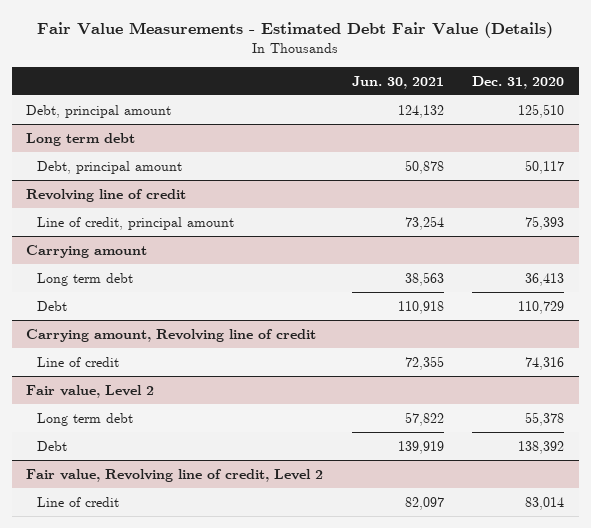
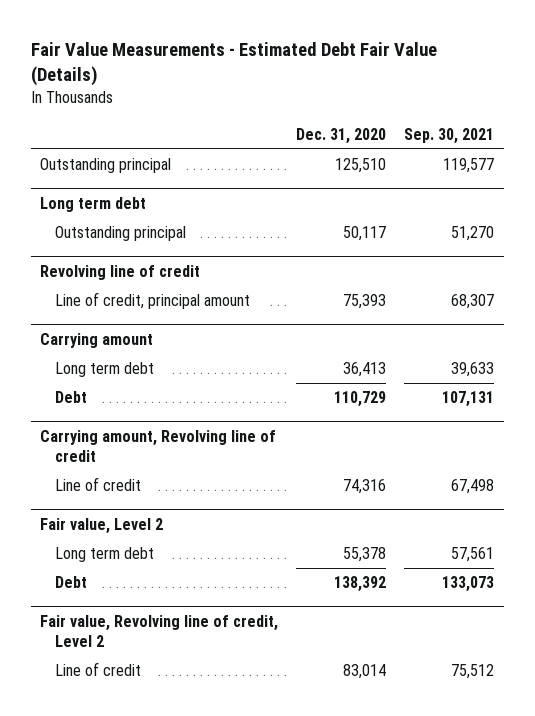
[351,75,444,89] Jun. 30, 2021 -> none
none -> [404,127,495,144] Sep. 30, 2021
[26,104,172,118] Debt, principal amount -> [40,158,172,174] Outstanding principal
[37,160,183,174] Debt, principal amount -> [55,226,187,242] Outstanding principal

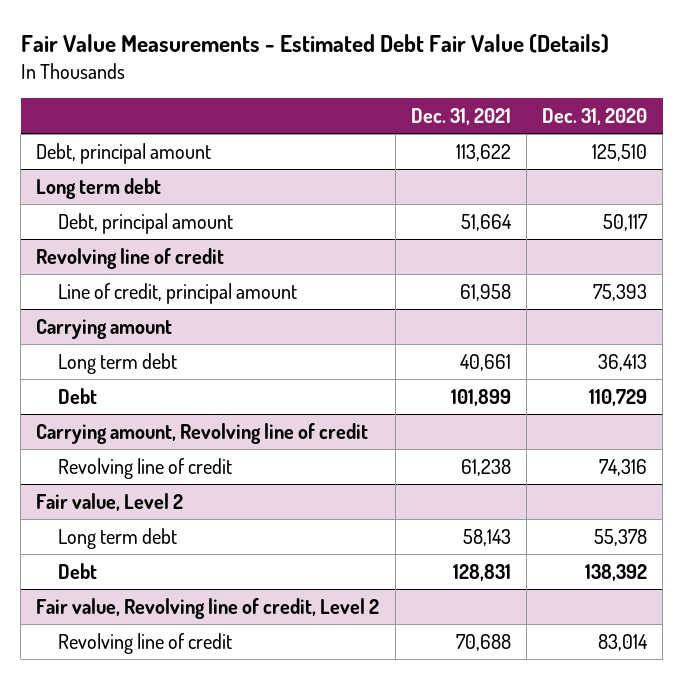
[404,127,495,144] Sep. 30, 2021 -> none
none -> [410,108,511,126] Dec. 31, 2021
[40,158,172,174] Outstanding principal -> [36,142,212,164] Debt, principal amount
[55,226,187,242] Outstanding principal -> [58,212,234,234] Debt, principal amount
[55,477,142,492] Line of credit -> [58,457,233,479] Revolving line of credit
[55,662,142,677] Line of credit -> [58,632,233,654] Revolving line of credit

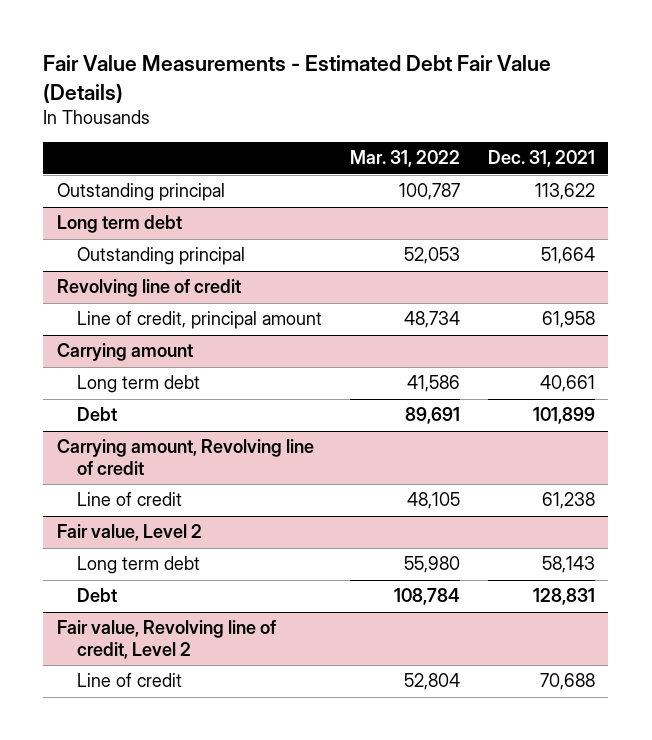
[542,108,648,126] Dec. 31, 2020 -> none
none -> [349,150,460,168] Mar. 31, 2022
[36,142,212,164] Debt, principal amount -> [57,183,226,202] Outstanding principal
[58,212,234,234] Debt, principal amount -> [77,247,246,266] Outstanding principal
[58,457,233,479] Revolving line of credit -> [77,492,183,507] Line of credit
[58,632,233,654] Revolving line of credit -> [77,673,183,688] Line of credit

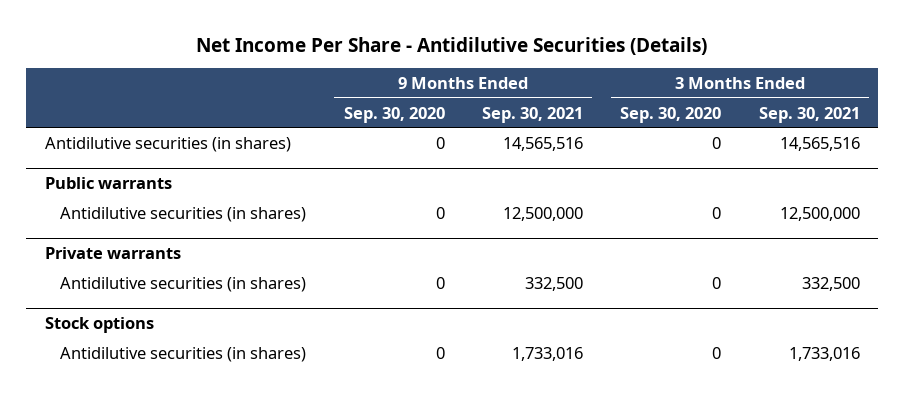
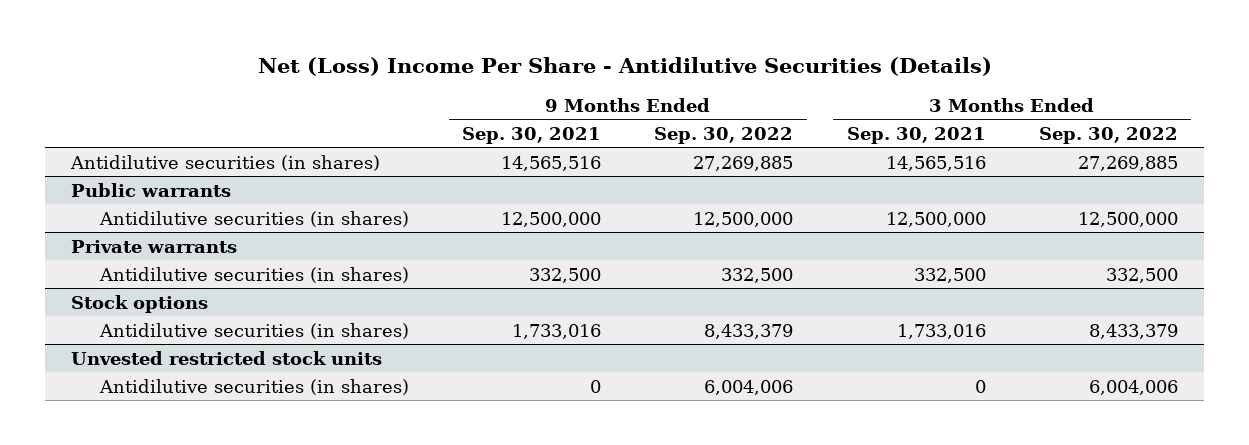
[196,36,708,55] Net Income Per Share - Antidilutive Securities (Details) -> [257,57,992,77] Net (Loss) Income Per Share - Antidilutive Securities (Details)
[343,106,445,123] Sep. 30, 2020 -> none
[620,106,722,123] Sep. 30, 2020 -> none
none -> [654,126,794,144] Sep. 30, 2022
none -> [1038,126,1178,144] Sep. 30, 2022
none -> [71,350,383,365] Unvested restricted stock units
none -> [99,378,410,395] Antidilutive securities (in shares)

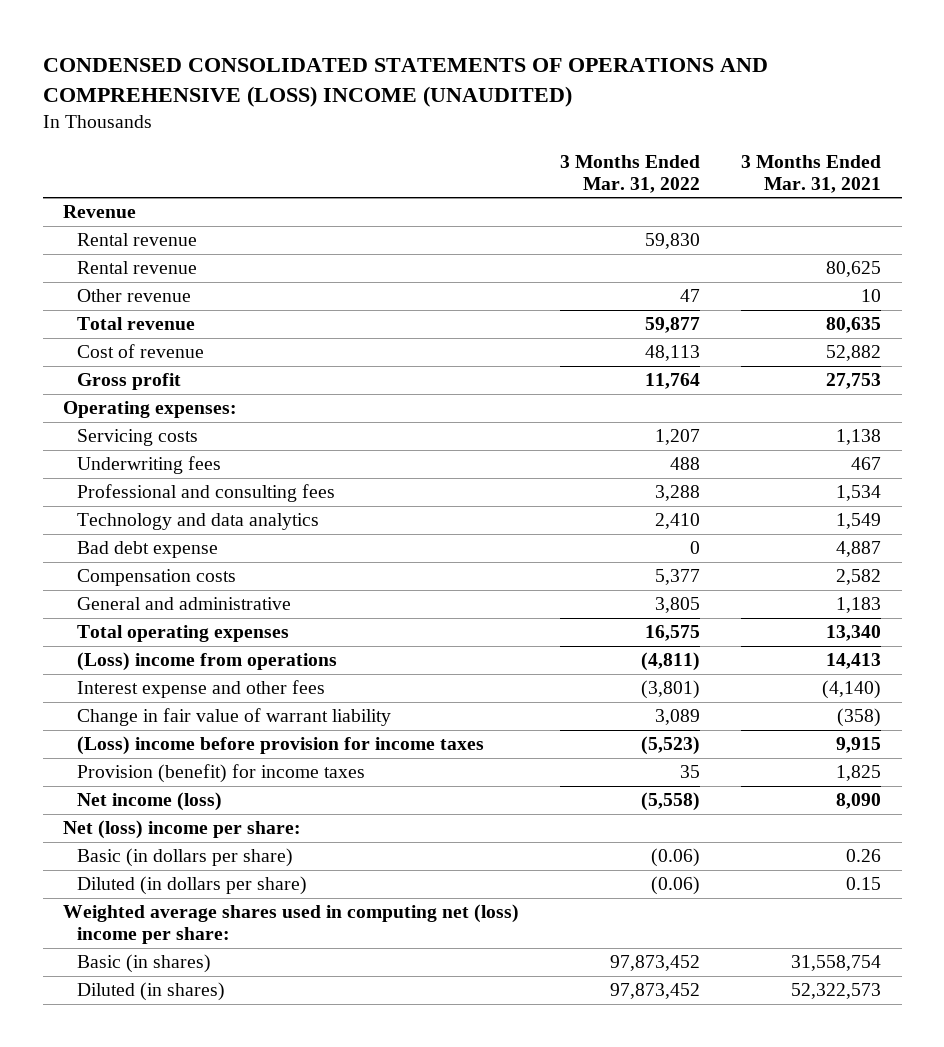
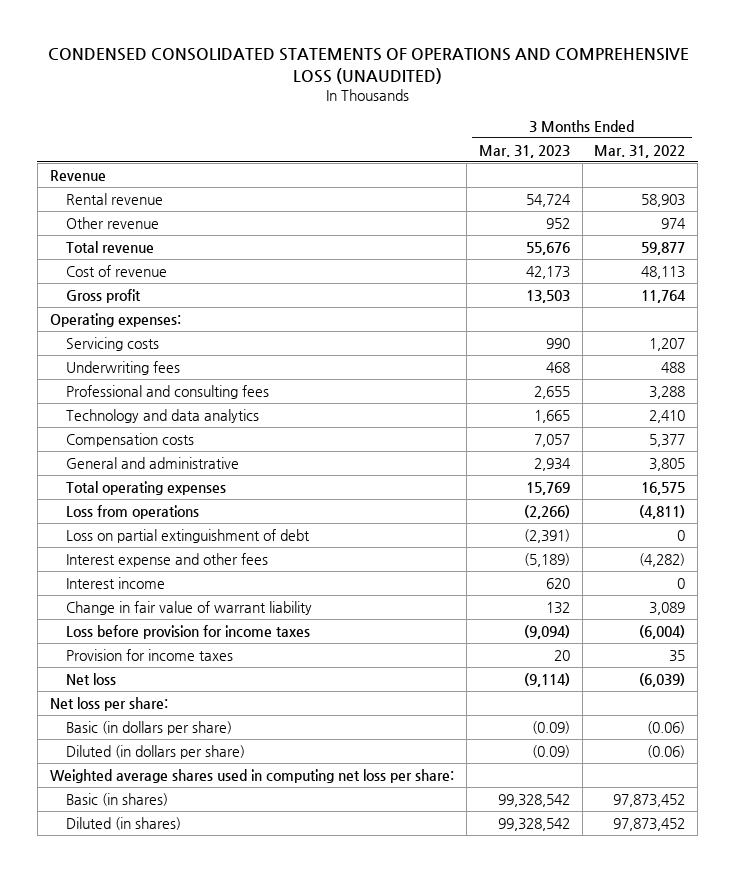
[42,58,768,108] CONDENSED CONSOLIDATED STATEMENTS OF OPERATIONS AND COMPREHENSIVE (LOSS) INCOME (UNAUDITED) -> [47,47,689,84] CONDENSED CONSOLIDATED STATEMENTS OF OPERATIONS AND COMPREHENSIVE LOSS (UNAUDITED)
[741,154,882,193] 3 Months Ended Mar. 31, 2021 -> none
none -> [478,144,570,158] Mar. 31, 2023
[77,261,198,275] Rental revenue -> none
[645,233,701,250] 59,830 -> [641,193,686,207] 58,903
[680,289,701,303] 47 -> [661,217,687,229] 974
[77,541,219,559] Bad debt expense -> none
[77,652,338,672] (Loss) income from operations -> [66,504,200,519] Loss from operations
none -> [66,528,311,543] Loss on partial extinguishment of debt
[641,680,701,700] (3,801) -> [639,552,686,567] (4,282)
none -> [66,576,166,589] Interest income
[77,736,485,756] (Loss) income before provision for income taxes -> [66,624,311,639] Loss before provision for income taxes
[641,736,701,756] (5,523) -> [639,624,686,639] (6,004)
[77,764,366,784] Provision (benefit) for income taxes -> [66,648,234,661] Provision for income taxes
[77,792,223,812] Net income (loss) -> [66,672,117,685] Net loss
[641,792,701,812] (5,558) -> [639,672,686,687] (6,039)
[63,820,302,840] Net (loss) income per share: -> [49,696,168,711] Net loss per share:
[63,904,520,945] Weighted average shares used in computing net (loss) income per share: -> [49,768,454,783] Weighted average shares used in computing net loss per share:

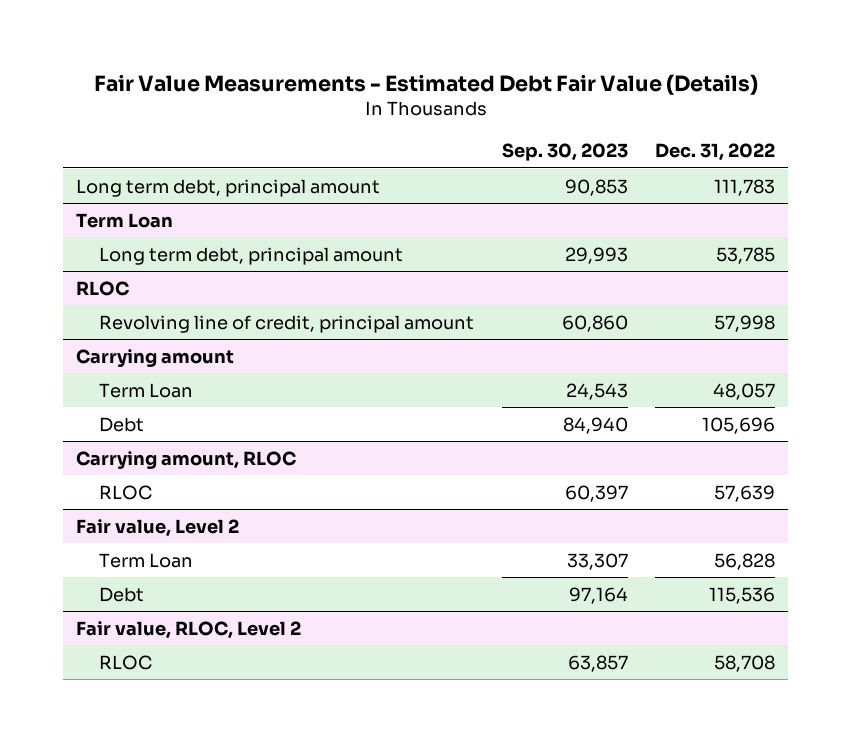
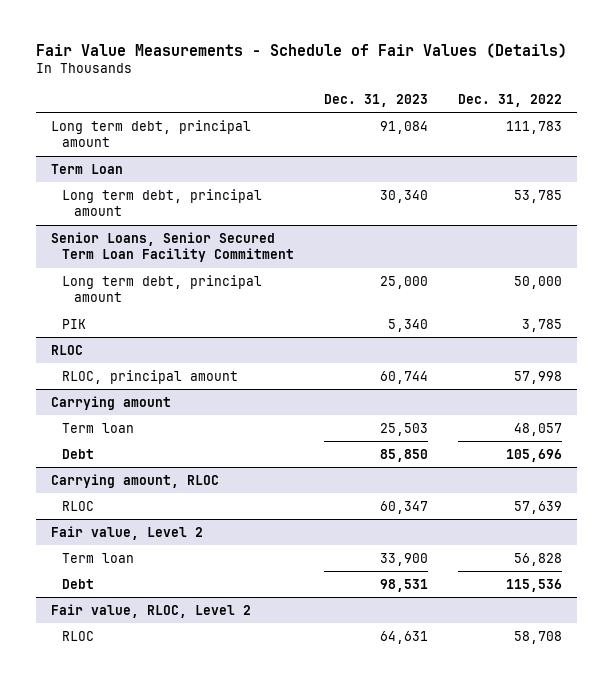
[93,73,758,95] Fair Value Measurements - Estimated Debt Fair Value (Details) -> [36,43,568,59] Fair Value Measurements - Schedule of Fair Values (Details)
[501,143,628,162] Sep. 30, 2023 -> none
none -> [324,93,429,107] Dec. 31, 2023
none -> [51,231,295,263] Senior Loans, Senior Secured Term Loan Facility Commitment
none -> [62,274,263,303] Long term debt, principal amount
none -> [62,318,87,329] PIK
[99,314,475,333] Revolving line of credit, principal amount -> [62,369,239,384] RLOC, principal amount
[99,382,194,398] Term Loan -> [62,422,135,433] Term loan
[99,552,194,568] Term Loan -> [62,552,135,563] Term loan

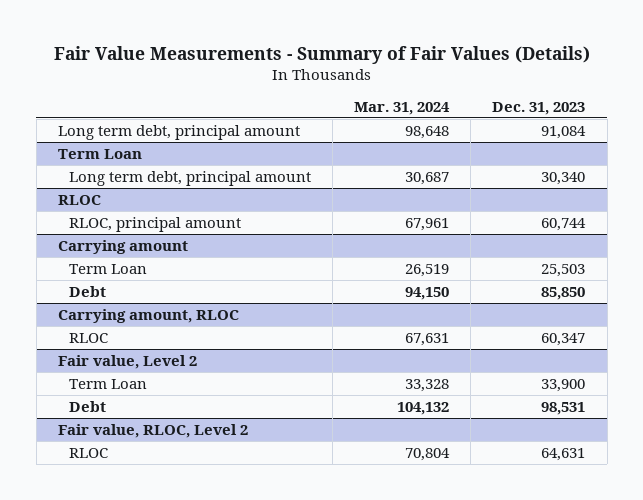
[36,43,568,59] Fair Value Measurements - Schedule of Fair Values (Details) -> [53,45,590,64] Fair Value Measurements - Summary of Fair Values (Details)
[457,93,562,107] Dec. 31, 2022 -> none
none -> [354,101,451,115] Mar. 31, 2024
[51,231,295,263] Senior Loans, Senior Secured Term Loan Facility Commitment -> none
[62,274,263,303] Long term debt, principal amount -> none
[62,318,87,329] PIK -> none
[62,422,135,433] Term loan -> [69,263,148,274] Term Loan
[62,552,135,563] Term loan -> [69,378,148,389] Term Loan

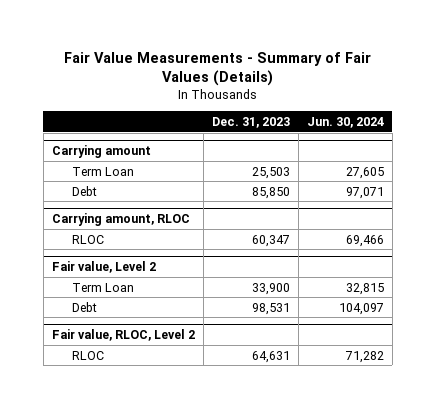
[354,101,451,115] Mar. 31, 2024 -> none
none -> [306,116,384,128] Jun. 30, 2024
[57,124,300,140] Long term debt, principal amount -> none
[57,148,142,159] Term Loan -> none
[69,170,312,186] Long term debt, principal amount -> none
[57,194,101,205] RLOC -> none
[69,216,242,232] RLOC, principal amount -> none

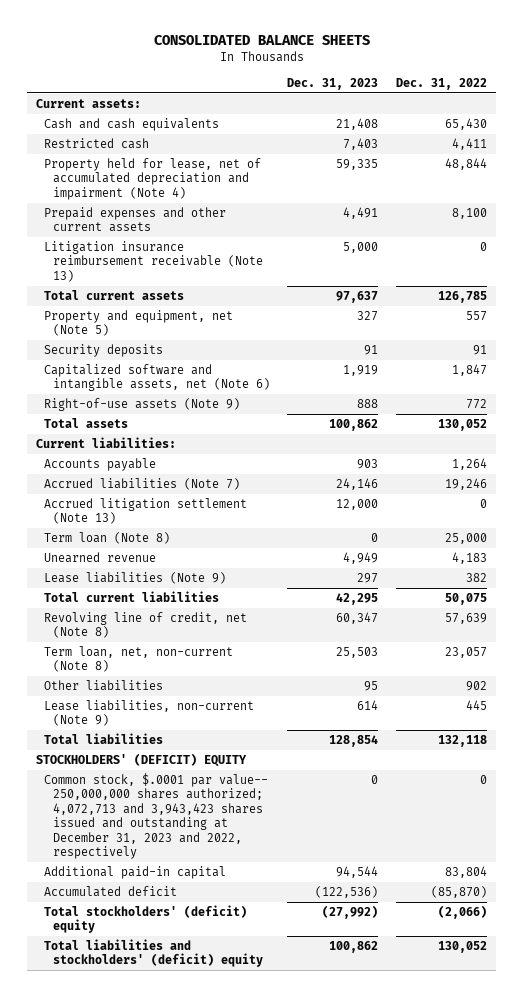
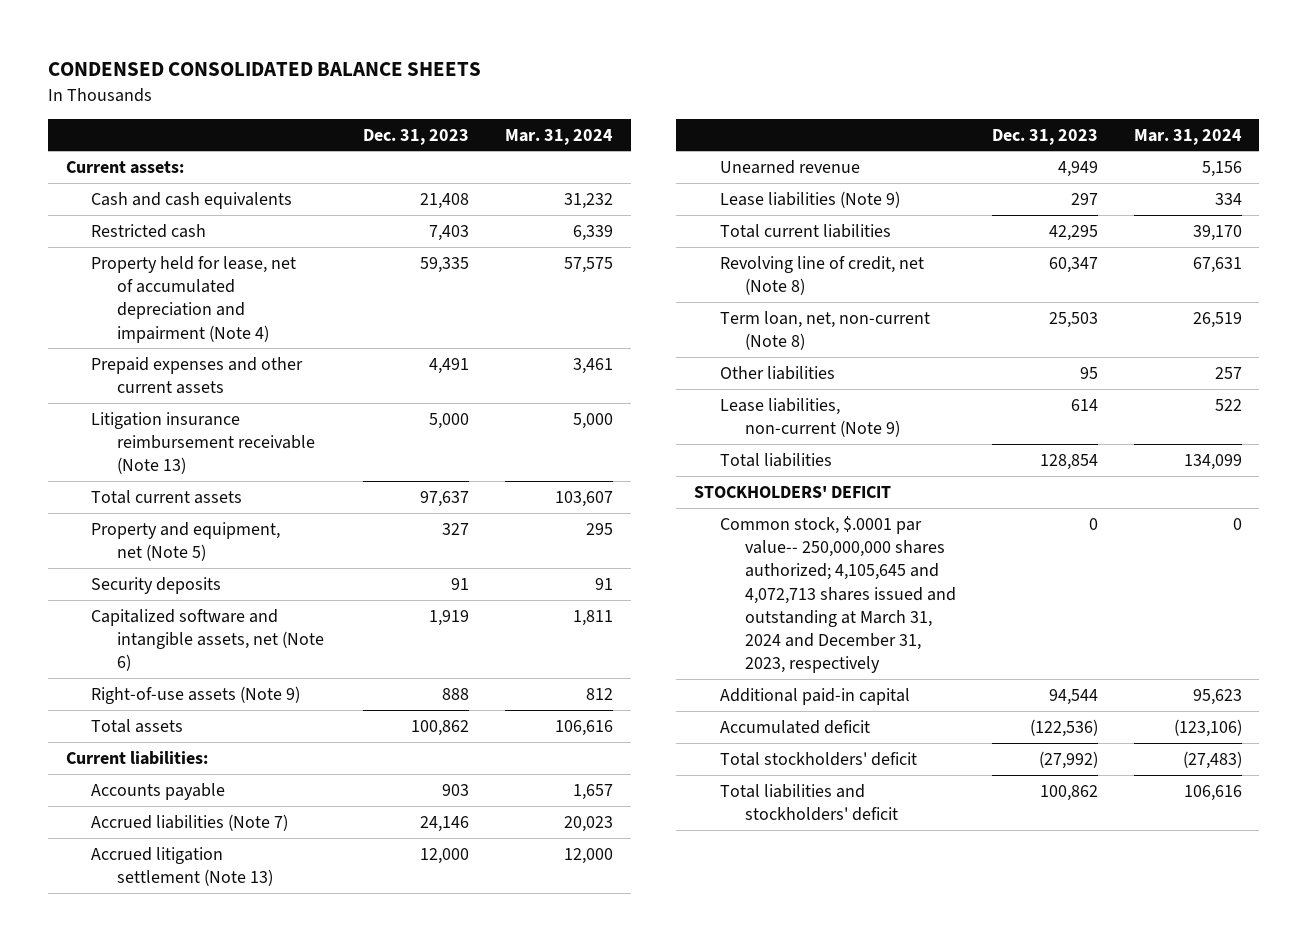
[153,35,370,46] CONSOLIDATED BALANCE SHEETS -> [48,62,482,77] CONDENSED CONSOLIDATED BALANCE SHEETS
[396,77,488,90] Dec. 31, 2022 -> none
none -> [505,128,614,145] Mar. 31, 2024
[44,532,171,545] Term loan (Note 8) -> none
[35,753,247,768] STOCKHOLDERS' (DEFICIT) EQUITY -> [694,485,892,498] STOCKHOLDERS' DEFICIT
[44,773,269,859] Common stock, $.0001 par value-- 250,000,000 shares authorized; 4,072,713 and 3,943,423 shares issued and outstanding at December 31, 2023 and 2022, respectively -> [719,515,957,674] Common stock, $.0001 par value-- 250,000,000 shares authorized; 4,105,645 and 4,072,713 shares issued and outstanding at March 31, 2024 and December 31, 2023, respectively
[44,905,248,934] Total stockholders' (deficit) equity -> [719,751,917,766] Total stockholders' deficit
[44,939,263,968] Total liabilities and stockholders' (deficit) equity -> [719,783,899,822] Total liabilities and stockholders' deficit

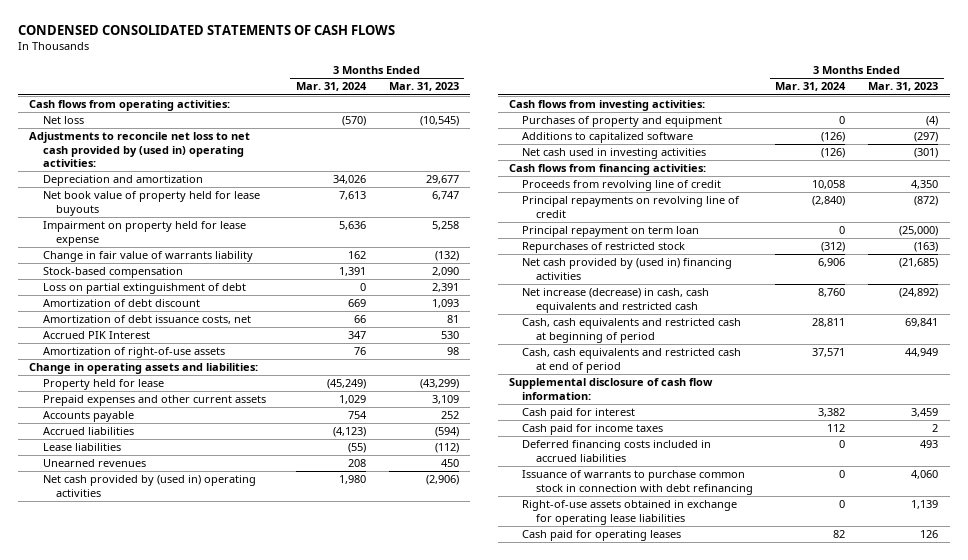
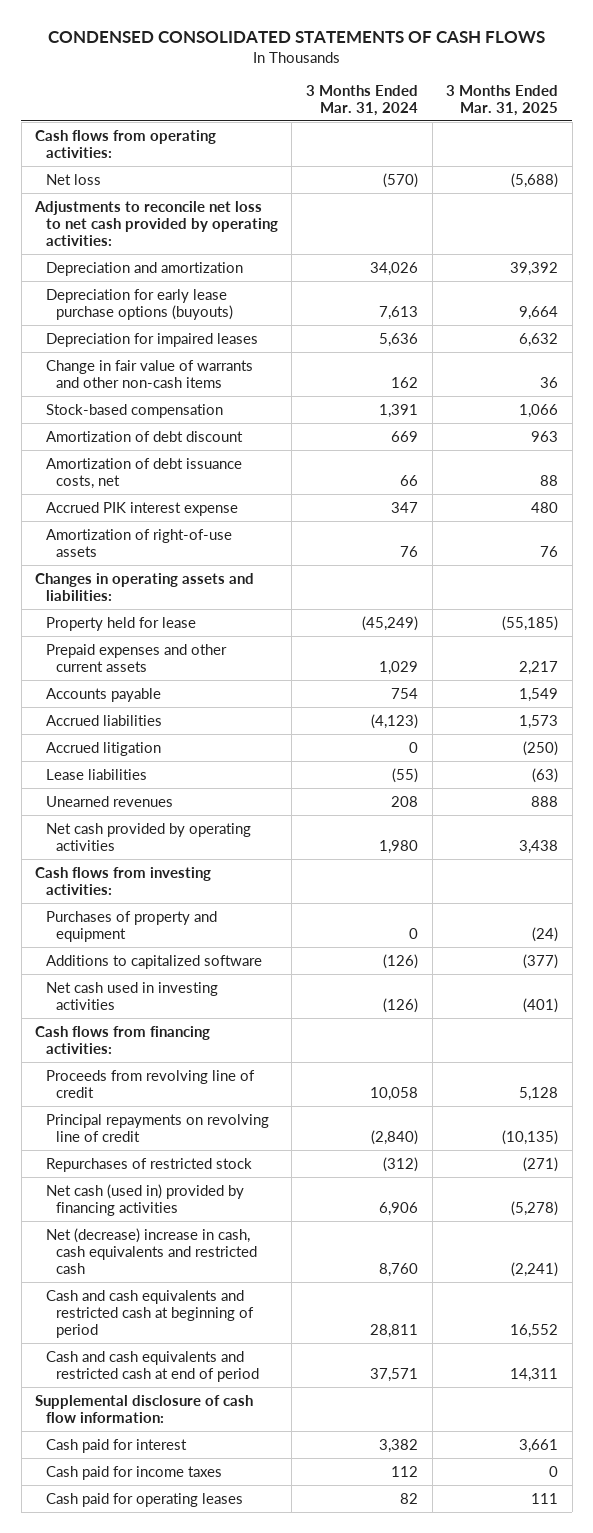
[388,82,459,92] Mar. 31, 2023 -> none
none -> [446,84,559,116] 3 Months Ended Mar. 31, 2025
[29,132,251,168] Adjustments to reconcile net loss to net cash provided by (used in) operating activities: -> [34,200,278,246] Adjustments to reconcile net loss to net cash provided by operating activities:
[42,191,260,216] Net book value of property held for lease buyouts -> [45,288,234,320] Depreciation for early lease purchase options (buyouts)
[42,221,246,246] Impairment on property held for lease expense -> [45,332,258,347] Depreciation for impaired leases
[42,251,253,263] Change in fair value of warrants liability -> [45,359,253,388] Change in fair value of warrants and other non-cash items
[42,283,246,295] Loss on partial extinguishment of debt -> none
[42,331,150,340] Accrued PIK Interest -> [45,501,238,516] Accrued PIK interest expense
[29,363,259,375] Change in operating assets and liabilities: -> [35,572,255,601] Changes in operating assets and liabilities:
none -> [45,741,161,756] Accrued litigation
[42,475,256,497] Net cash provided by (used in) operating activities -> [45,822,251,851] Net cash provided by operating activities
[522,226,700,238] Principal repayment on term loan -> none
[522,258,733,280] Net cash provided by (used in) financing activities -> [45,1183,244,1216] Net cash (used in) provided by financing activities
[522,288,710,313] Net increase (decrease) in cash, cash equivalents and restricted cash -> [45,1227,258,1274] Net (decrease) increase in cash, cash equivalents and restricted cash
[522,318,742,343] Cash, cash equivalents and restricted cash at beginning of period -> [45,1289,255,1338] Cash and cash equivalents and restricted cash at beginning of period
[522,348,742,373] Cash, cash equivalents and restricted cash at end of period -> [45,1350,260,1382] Cash and cash equivalents and restricted cash at end of period
[522,440,712,462] Deferred financing costs included in accrued liabilities -> none
[522,470,753,495] Issuance of warrants to purchase common stock in connection with debt refinancing -> none
[522,500,738,525] Right-of-use assets obtained in exchange for operating lease liabilities -> none

